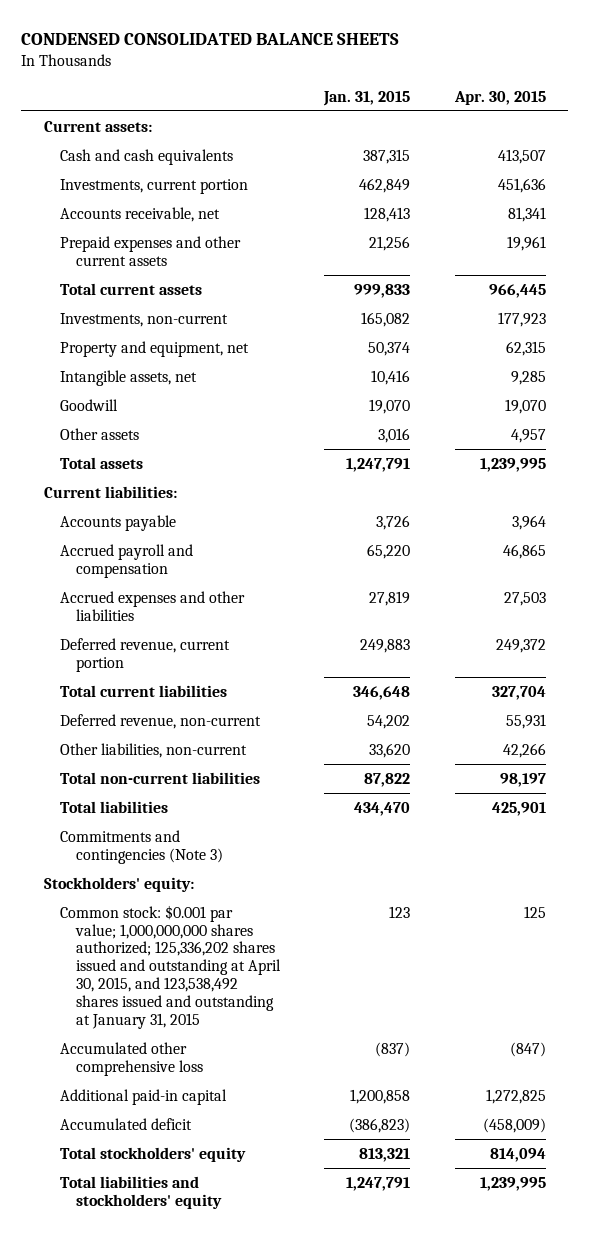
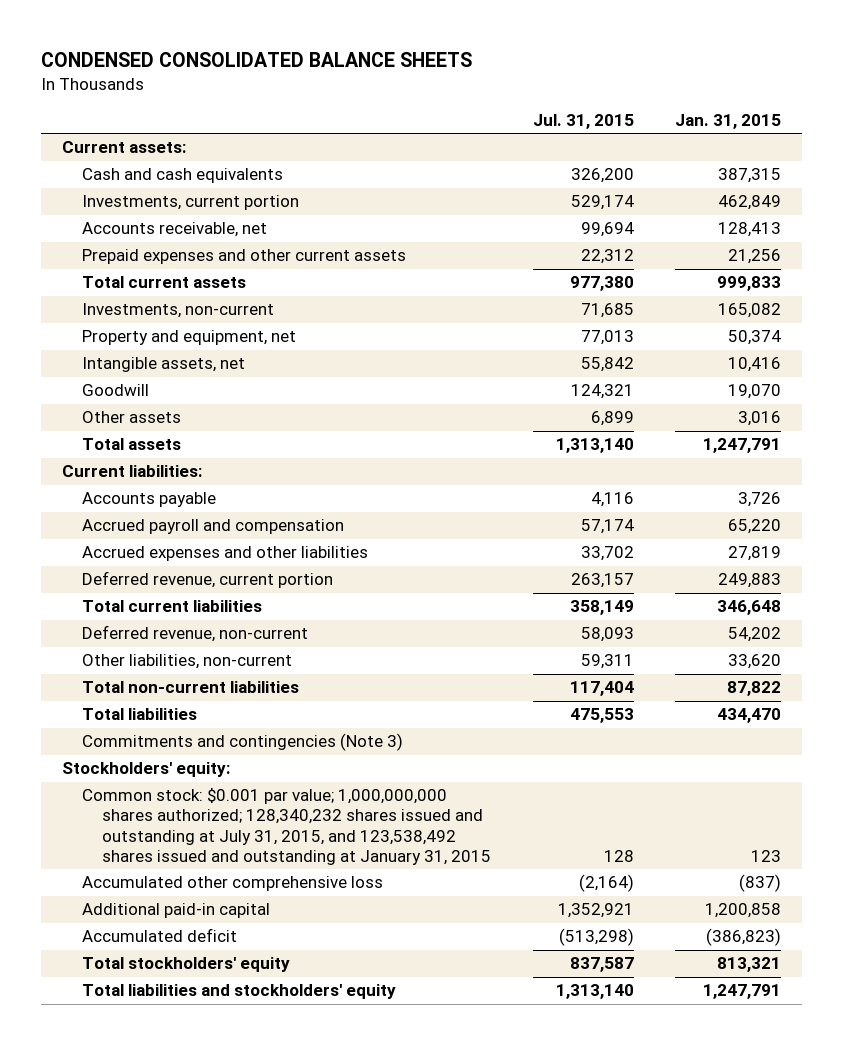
[453,90,546,105] Apr. 30, 2015 -> none
none -> [532,114,634,130] Jul. 31, 2015
[59,904,281,1029] Common stock: $0.001 par value; 1,000,000,000 shares authorized; 125,336,202 shares issued and outstanding at April 30, 2015, and 123,538,492 shares issued and outstanding at January 31, 2015 -> [81,788,491,865] Common stock: $0.001 par value; 1,000,000,000 shares authorized; 128,340,232 shares issued and outstanding at July 31, 2015, and 123,538,492 shares issued and outstanding at January 31, 2015

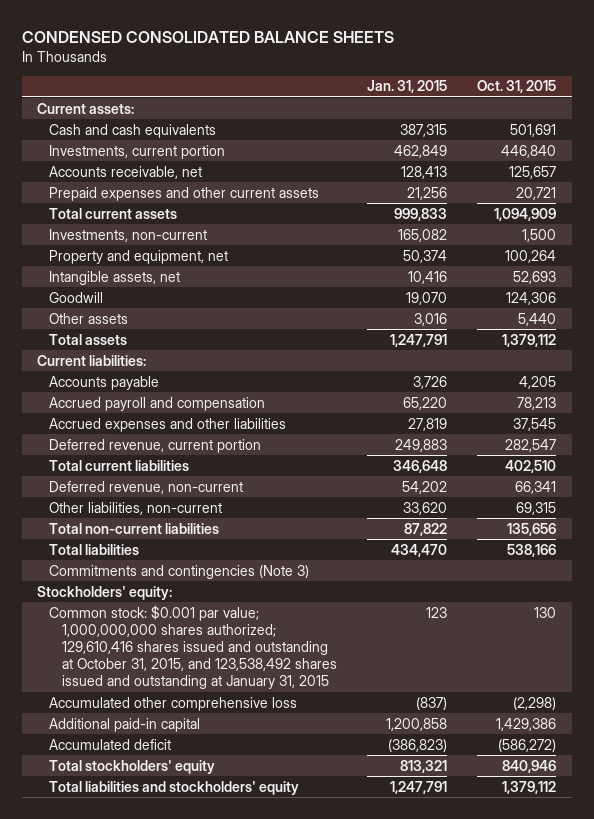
[532,114,634,130] Jul. 31, 2015 -> none
none -> [477,80,557,94] Oct. 31, 2015
[81,788,491,865] Common stock: $0.001 par value; 1,000,000,000 shares authorized; 128,340,232 shares issued and outstanding at July 31, 2015, and 123,538,492 shares issued and outstanding at January 31, 2015 -> [49,604,337,690] Common stock: $0.001 par value; 1,000,000,000 shares authorized; 129,610,416 shares issued and outstanding at October 31, 2015, and 123,538,492 shares issued and outstanding at January 31, 2015

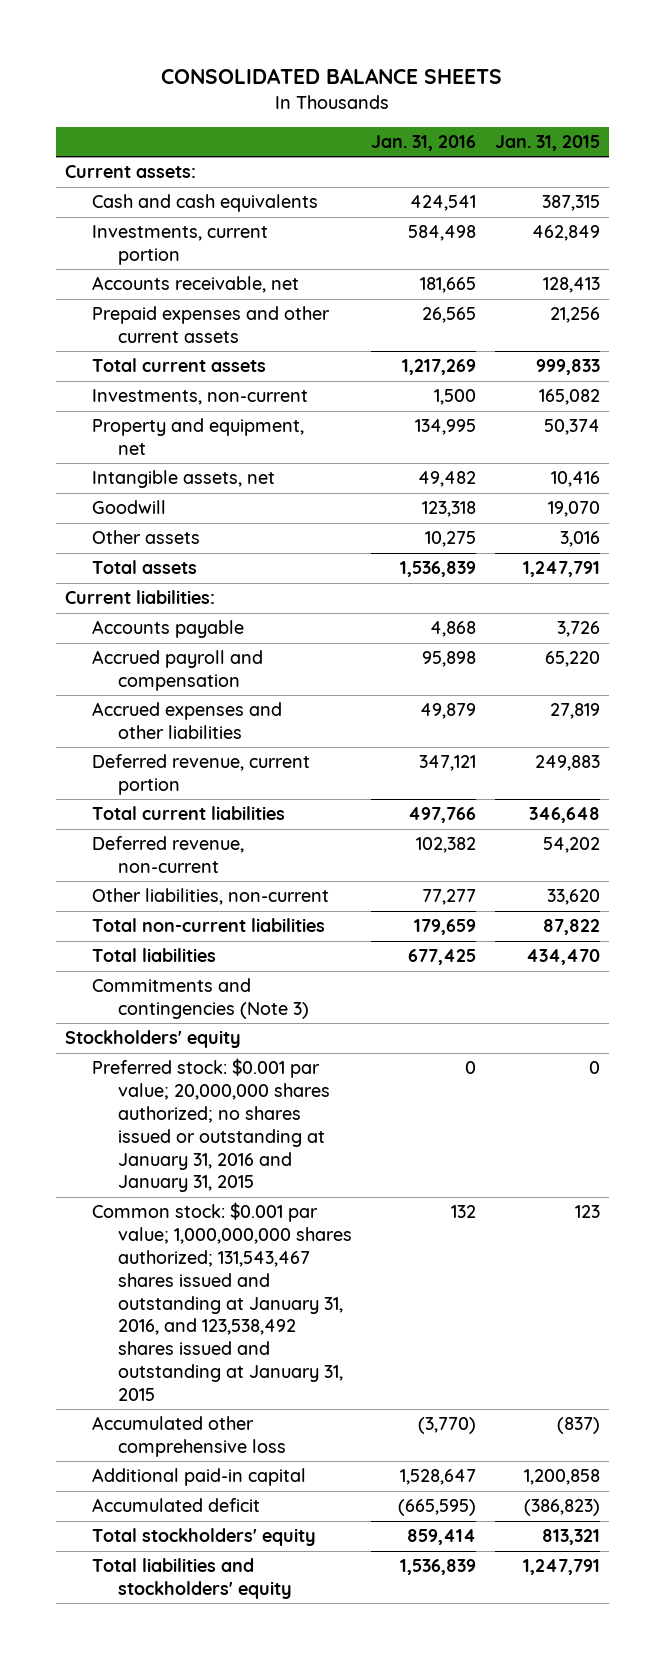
[21,31,394,44] CONDENSED CONSOLIDATED BALANCE SHEETS -> [161,68,503,85] CONSOLIDATED BALANCE SHEETS
[477,80,557,94] Oct. 31, 2015 -> none
none -> [371,135,477,152] Jan. 31, 2016
[37,585,173,600] Stockholders' equity: -> [65,1030,242,1049] Stockholders' equity
none -> [91,1058,331,1193] Preferred stock: $0.001 par value; 20,000,000 shares authorized; no shares issued or outstanding at January 31, 2016 and January 31, 2015
[49,604,337,690] Common stock: $0.001 par value; 1,000,000,000 shares authorized; 129,610,416 shares issued and outstanding at October 31, 2015, and 123,538,492 shares issued and outstanding at January 31, 2015 -> [91,1202,353,1401] Common stock: $0.001 par value; 1,000,000,000 shares authorized; 131,543,467 shares issued and outstanding at January 31, 2016, and 123,538,492 shares issued and outstanding at January 31, 2015

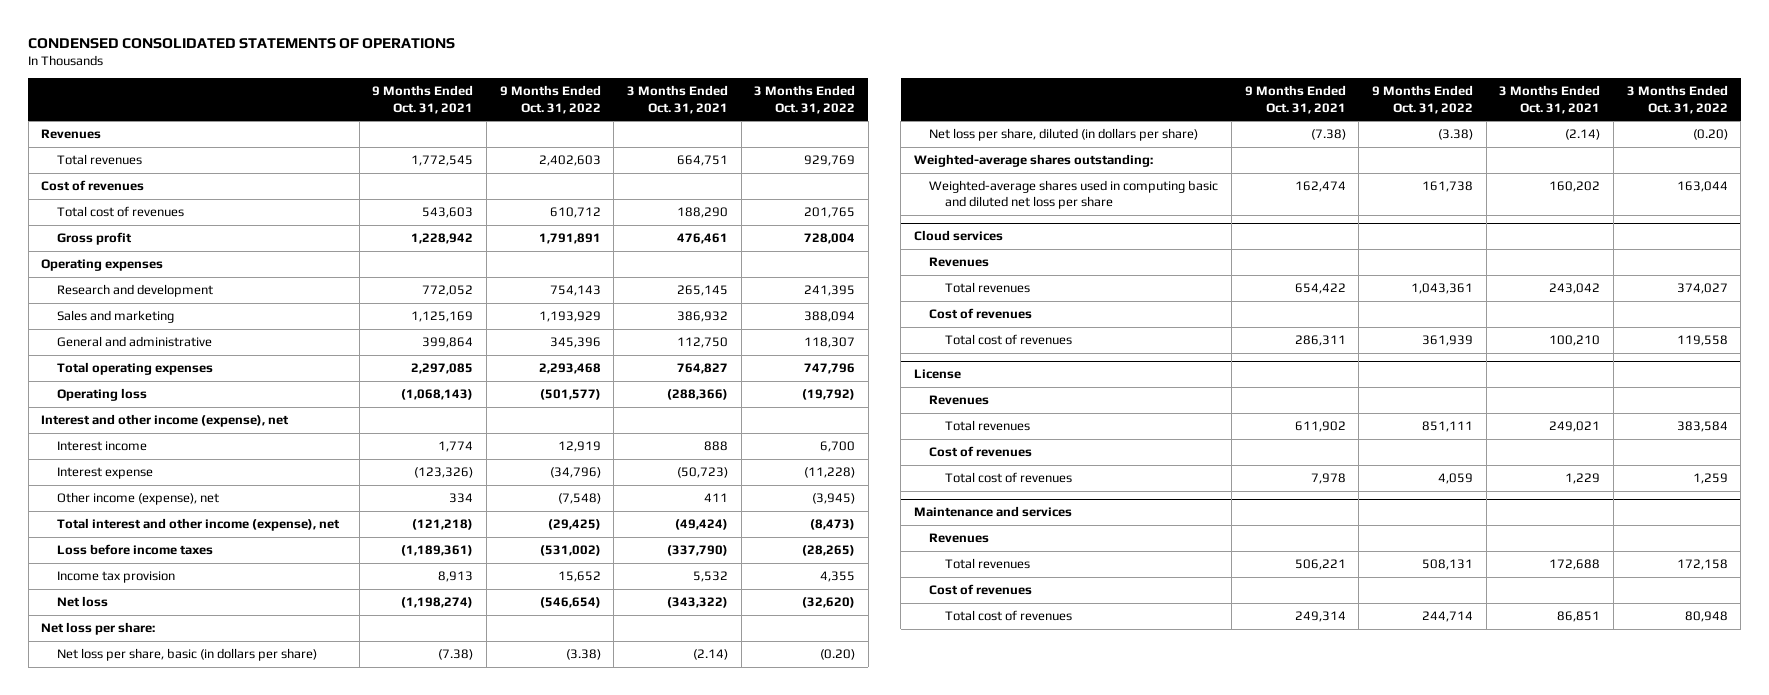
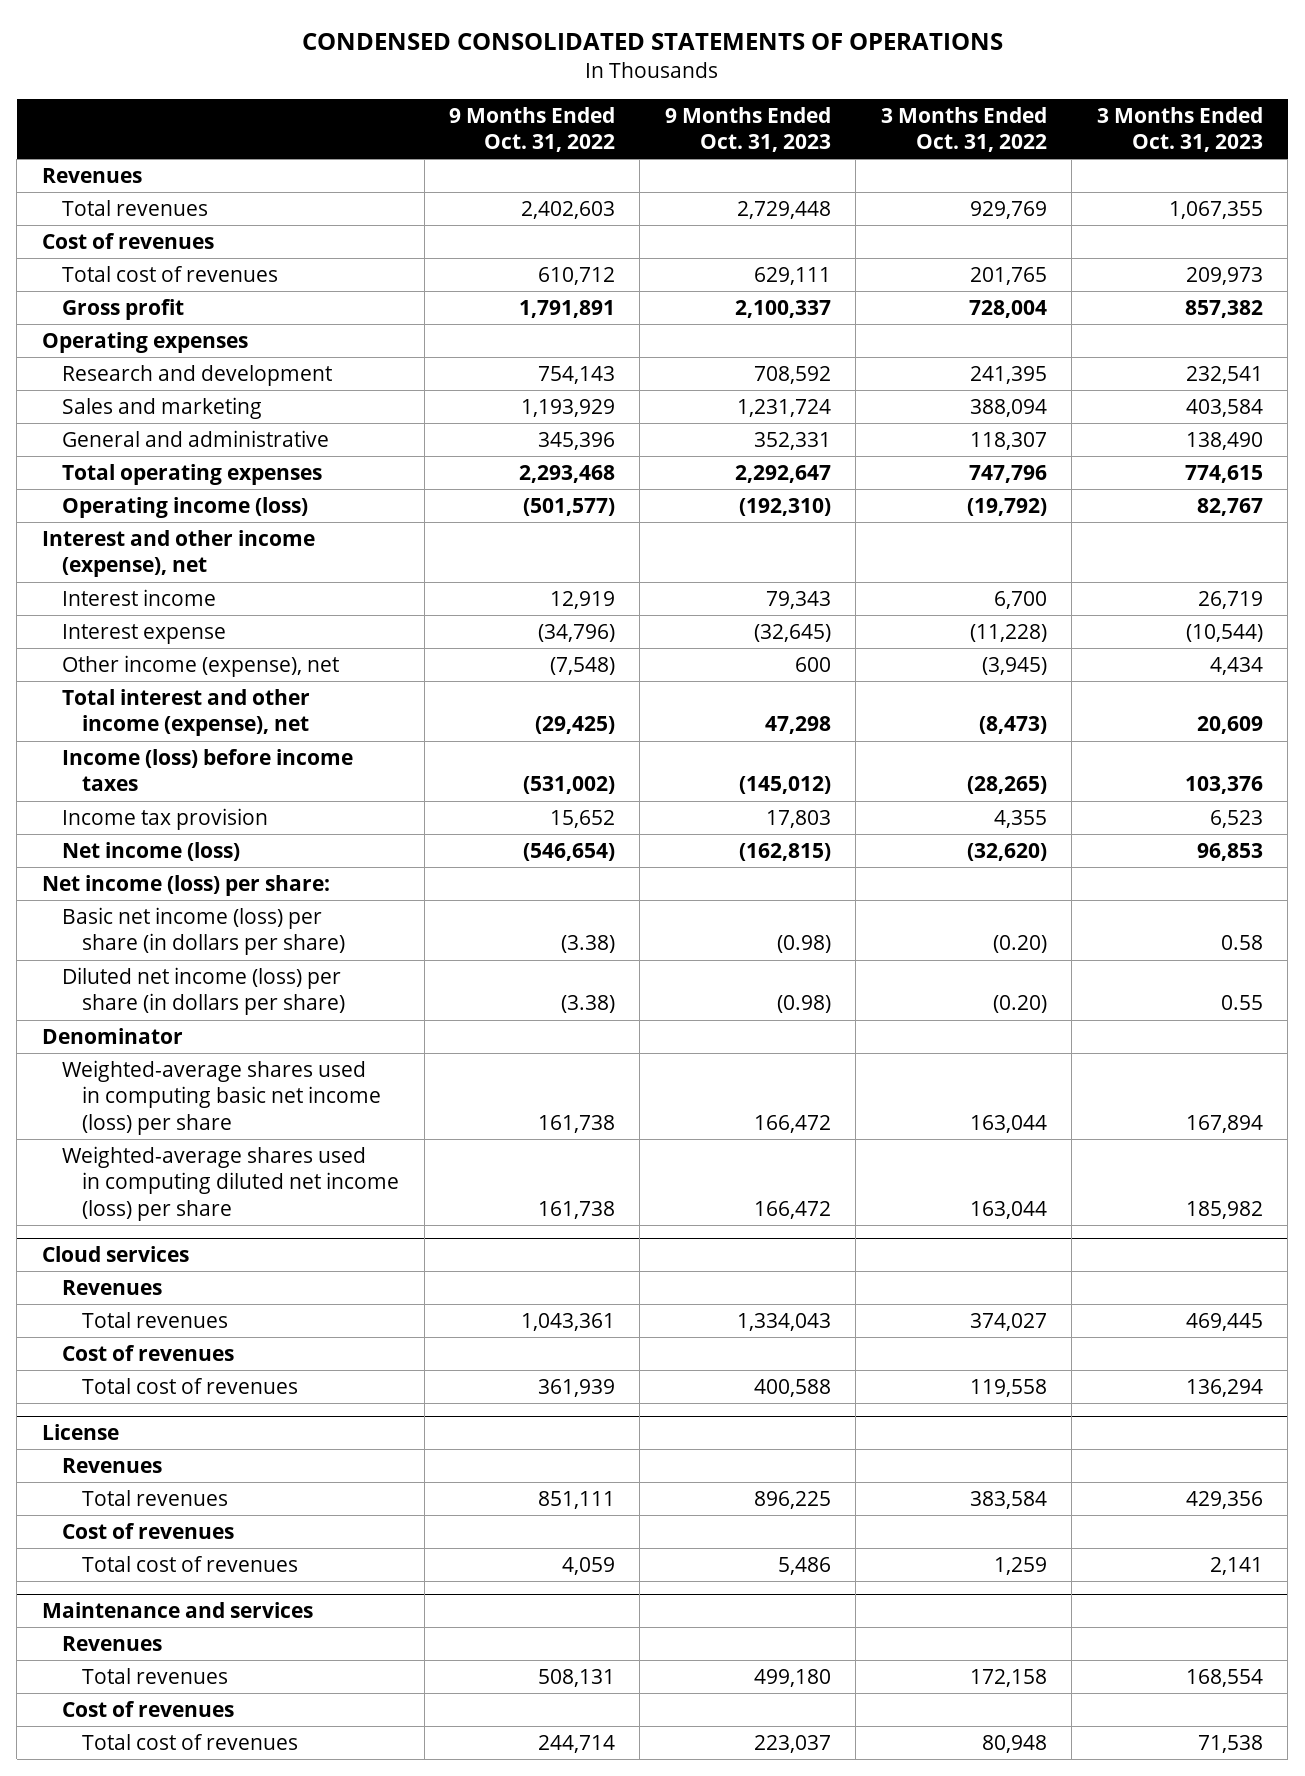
[372,85,474,114] 9 Months Ended Oct. 31, 2021 -> none
[626,85,728,114] 3 Months Ended Oct. 31, 2021 -> none
none -> [664,106,831,153] 9 Months Ended Oct. 31, 2023
none -> [1096,106,1263,153] 3 Months Ended Oct. 31, 2023
[56,388,147,402] Operating loss -> [62,496,309,518] Operating income (loss)
[56,544,213,556] Loss before income taxes -> [62,748,354,792] Income (loss) before income taxes
[56,596,108,608] Net loss -> [62,841,241,861] Net income (loss)
[41,622,156,636] Net loss per share: -> [41,874,330,896] Net income (loss) per share:
[56,648,317,662] Net loss per share, basic (in dollars per share) -> [62,906,346,956] Basic net income (loss) per share (in dollars per share)
[929,128,1199,142] Net loss per share, diluted (in dollars per share) -> [62,966,346,1016] Diluted net income (loss) per share (in dollars per share)
[913,154,1153,168] Weighted-average shares outstanding: -> [41,1027,183,1044] Denominator
none -> [62,1059,382,1135] Weighted-average shares used in computing basic net income (loss) per share
[929,180,1219,210] Weighted-average shares used in computing basic and diluted net loss per share -> [62,1145,400,1221] Weighted-average shares used in computing diluted net income (loss) per share

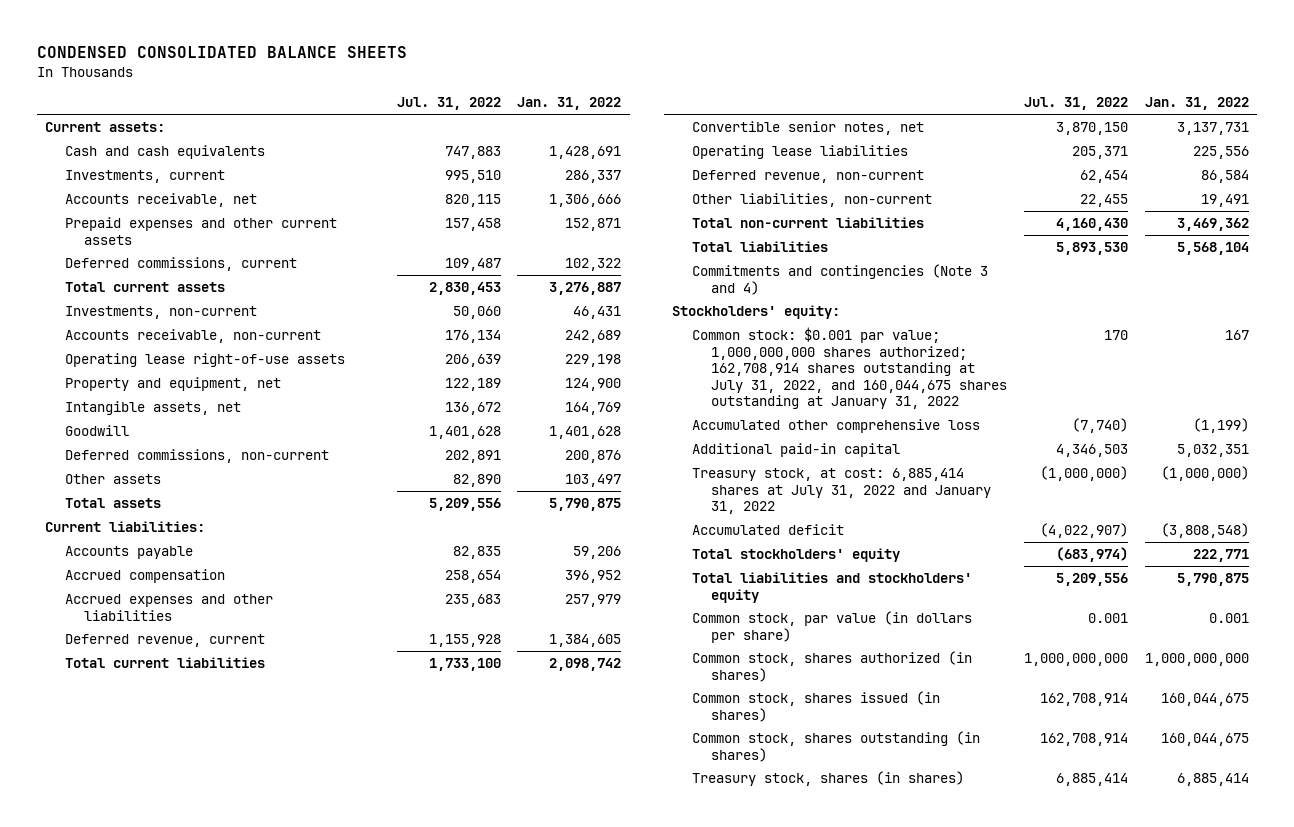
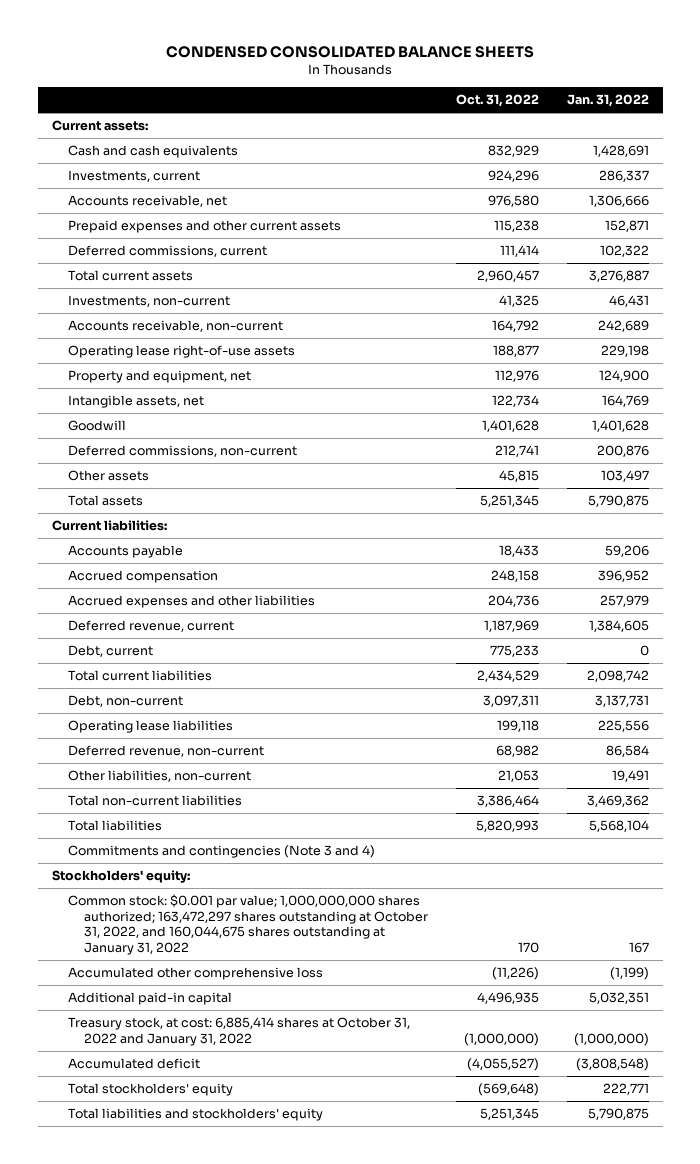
[396,97,501,111] Jul. 31, 2022 -> none
none -> [455,94,539,108] Oct. 31, 2022
none -> [67,645,153,658] Debt, current
[691,120,924,135] Convertible senior notes, net -> [67,695,183,708] Debt, non-current
[691,326,1008,410] Common stock: $0.001 par value; 1,000,000,000 shares authorized; 162,708,914 shares outstanding at July 31, 2022, and 160,044,675 shares outstanding at January 31, 2022 -> [67,894,428,955] Common stock: $0.001 par value; 1,000,000,000 shares authorized; 163,472,297 shares outstanding at October 31, 2022, and 160,044,675 shares outstanding at January 31, 2022
[691,467,992,515] Treasury stock, at cost: 6,885,414 shares at July 31, 2022 and January 31, 2022 -> [67,1017,410,1046] Treasury stock, at cost: 6,885,414 shares at October 31, 2022 and January 31, 2022
[691,610,972,643] Common stock, par value (in dollars per share) -> none
[691,650,972,682] Common stock, shares authorized (in shares) -> none
[691,690,940,722] Common stock, shares issued (in shares) -> none
[691,730,980,762] Common stock, shares outstanding (in shares) -> none
[691,770,964,786] Treasury stock, shares (in shares) -> none

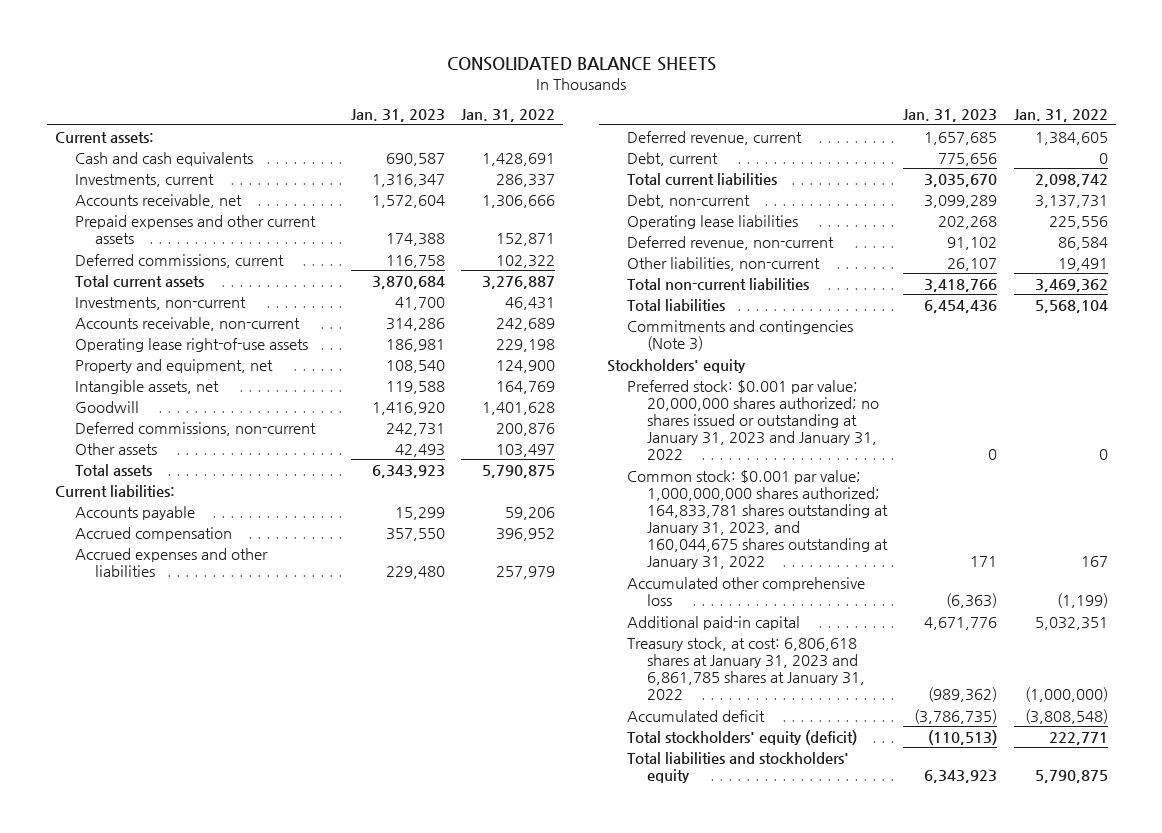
[166,46,535,59] CONDENSED CONSOLIDATED BALANCE SHEETS -> [447,57,717,72] CONSOLIDATED BALANCE SHEETS
[455,94,539,108] Oct. 31, 2022 -> none
none -> [350,108,445,122] Jan. 31, 2023
[67,845,375,859] Commitments and contingencies (Note 3 and 4) -> [627,319,854,351] Commitments and contingencies (Note 3)
[51,870,190,884] Stockholders' equity: -> [607,358,747,373] Stockholders' equity
none -> [627,379,880,461] Preferred stock: $0.001 par value; 20,000,000 shares authorized; no shares issued or outstanding at January 31, 2023 and January 31, 2022
[67,894,428,955] Common stock: $0.001 par value; 1,000,000,000 shares authorized; 163,472,297 shares outstanding at October 31, 2022, and 160,044,675 shares outstanding at January 31, 2022 -> [627,469,889,570] Common stock: $0.001 par value; 1,000,000,000 shares authorized; 164,833,781 shares outstanding at January 31, 2023, and 160,044,675 shares outstanding at January 31, 2022
[67,1017,410,1046] Treasury stock, at cost: 6,885,414 shares at October 31, 2022 and January 31, 2022 -> [627,636,866,701] Treasury stock, at cost: 6,806,618 shares at January 31, 2023 and 6,861,785 shares at January 31, 2022
[67,1083,233,1097] Total stockholders' equity -> [627,729,858,745] Total stockholders' equity (deficit)

